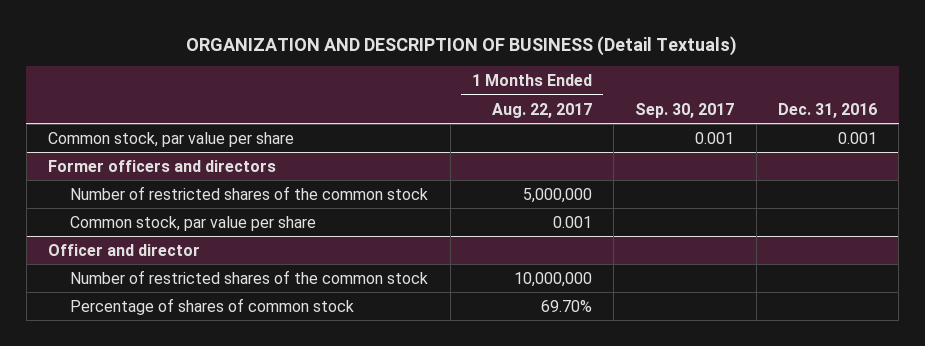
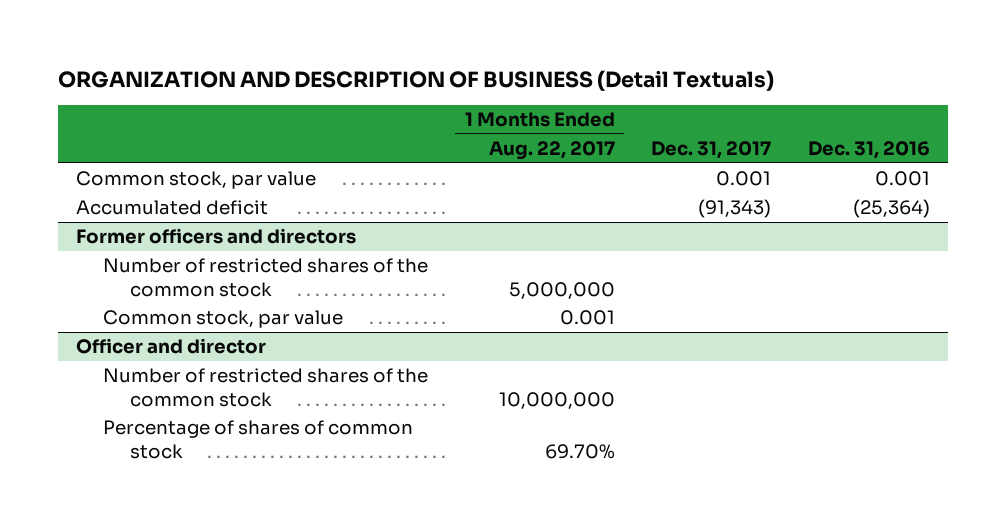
[635,102,735,118] Sep. 30, 2017 -> none
none -> [651,140,772,159] Dec. 31, 2017
[47,131,294,147] Common stock, par value per share -> [76,171,317,190] Common stock, par value
none -> [76,200,269,216] Accumulated deficit
[70,215,317,231] Common stock, par value per share -> [103,310,344,329] Common stock, par value

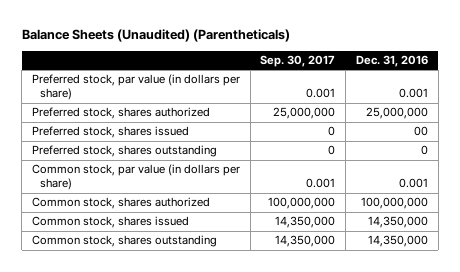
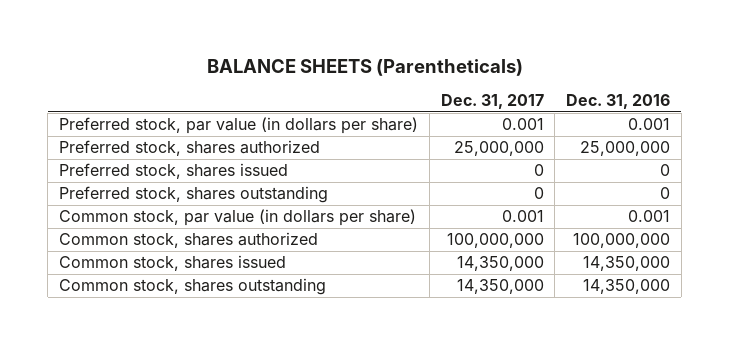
[21,29,290,43] Balance Sheets (Unaudited) (Parentheticals) -> [206,58,523,76] BALANCE SHEETS (Parentheticals)
[260,54,336,67] Sep. 30, 2017 -> none
none -> [440,94,544,110] Dec. 31, 2017
[413,126,428,137] 00 -> [660,164,671,177] 0

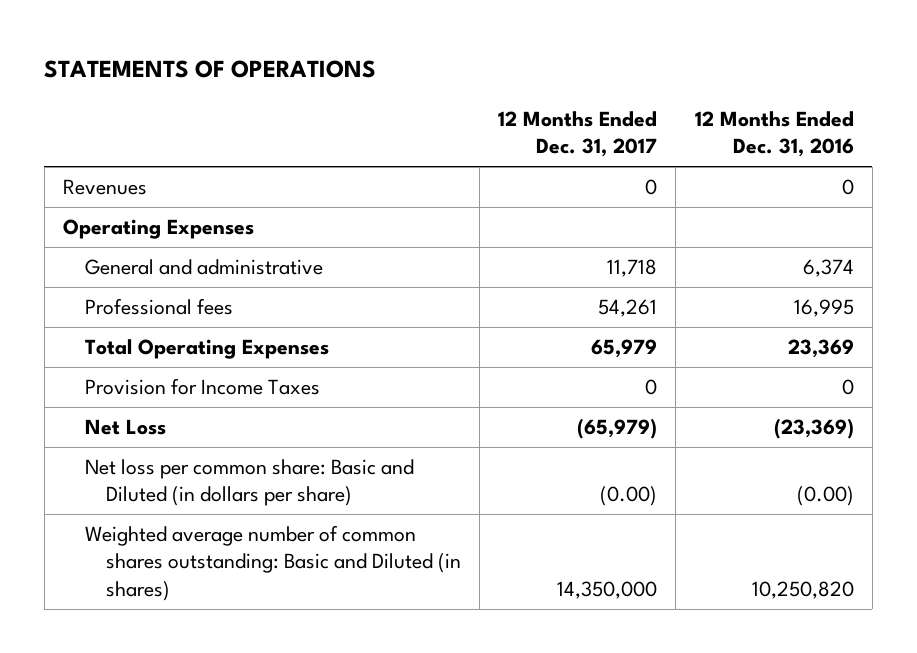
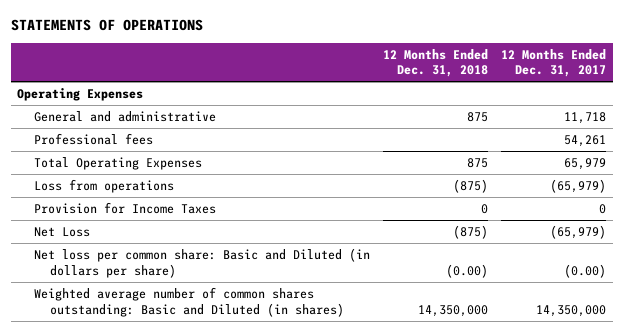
[694,110,854,158] 12 Months Ended Dec. 31, 2016 -> none
none -> [382,48,488,78] 12 Months Ended Dec. 31, 2018
[62,179,147,196] Revenues -> none
none -> [33,178,174,193] Loss from operations

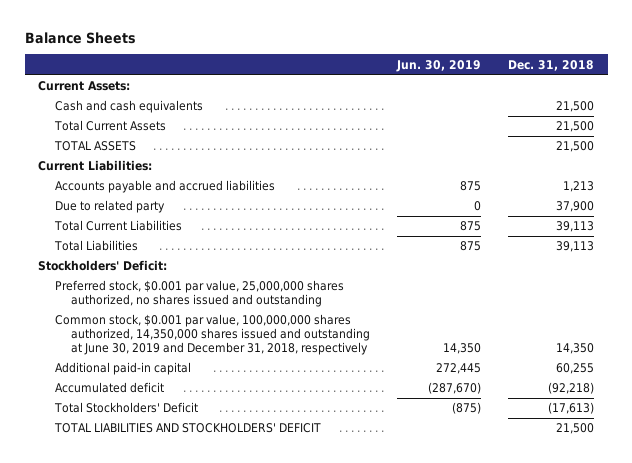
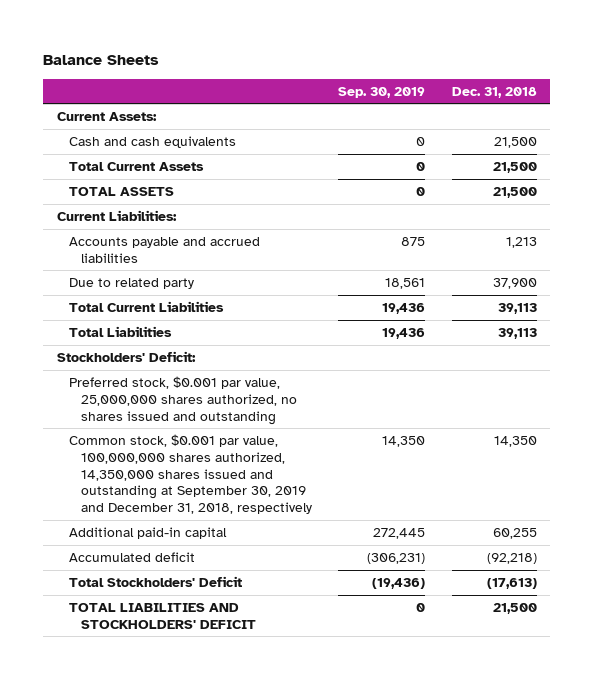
[396,59,482,72] Jun. 30, 2019 -> none
none -> [338,86,426,98] Sep. 30, 2019
[54,314,371,355] Common stock, $0.001 par value, 100,000,000 shares authorized, 14,350,000 shares issued and outstanding at June 30, 2019 and December 31, 2018, respectively -> [68,433,312,515] Common stock, $0.001 par value, 100,000,000 shares authorized, 14,350,000 shares issued and outstanding at September 30, 2019 and December 31, 2018, respectively

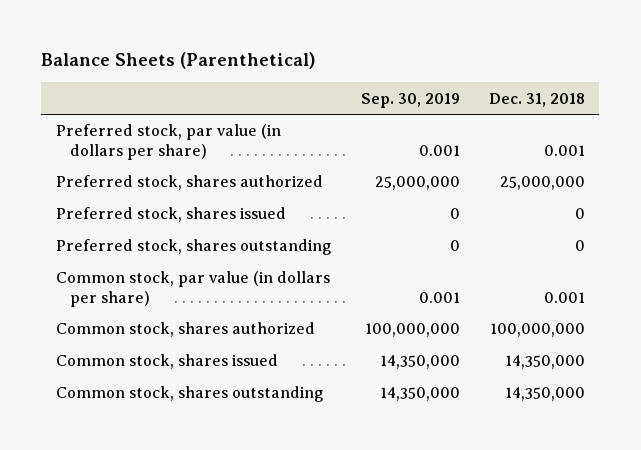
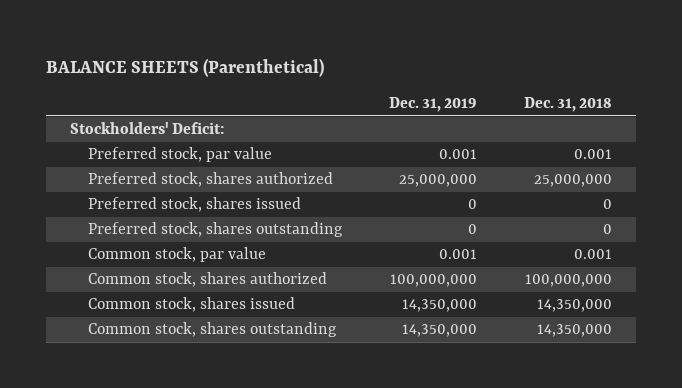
[41,52,317,70] Balance Sheets (Parenthetical) -> [46,58,325,78] BALANCE SHEETS (Parenthetical)
[360,92,460,108] Sep. 30, 2019 -> none
none -> [389,96,478,112] Dec. 31, 2019
none -> [69,122,224,135] Stockholders' Deficit:
[55,124,281,160] Preferred stock, par value (in dollars per share) -> [88,147,273,163] Preferred stock, par value
[55,271,330,307] Common stock, par value (in dollars per share) -> [88,247,267,263] Common stock, par value

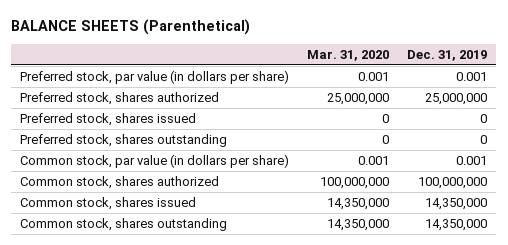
[524,96,613,112] Dec. 31, 2018 -> none
none -> [307,49,390,61] Mar. 31, 2020
[69,122,224,135] Stockholders' Deficit: -> none
[88,147,273,163] Preferred stock, par value -> [20,69,290,84] Preferred stock, par value (in dollars per share)
[88,247,267,263] Common stock, par value -> [20,153,290,168] Common stock, par value (in dollars per share)

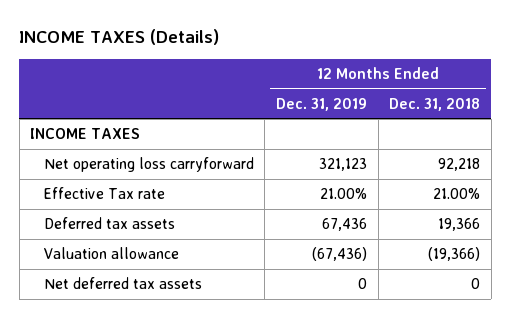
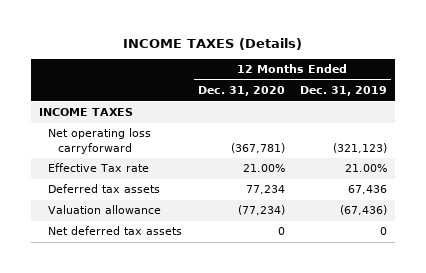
[389,97,481,111] Dec. 31, 2018 -> none
none -> [197,86,285,97] Dec. 31, 2020
[319,158,368,172] 321,123 -> [333,142,388,153] (321,123)

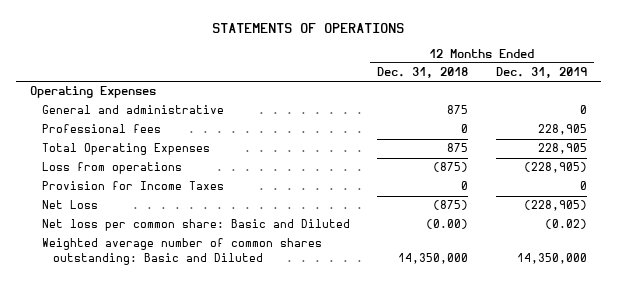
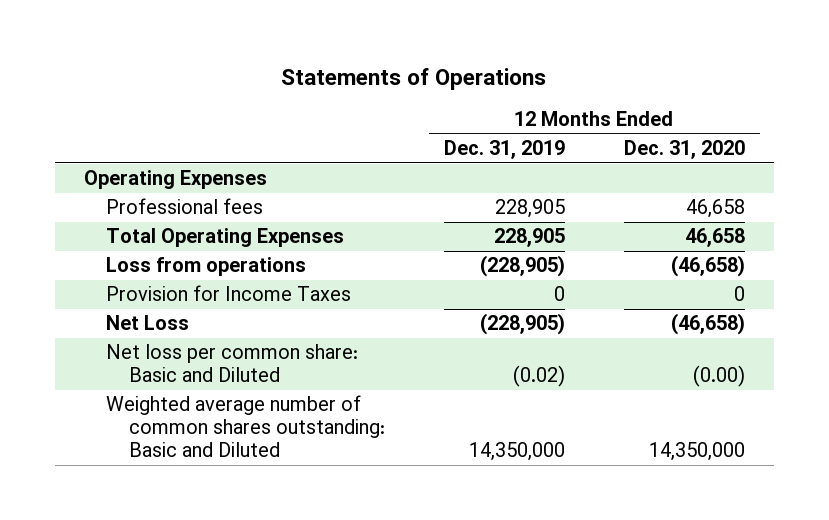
[212,23,405,34] STATEMENTS OF OPERATIONS -> [281,68,547,91] Statements of Operations
[377,67,469,79] Dec. 31, 2018 -> none
none -> [623,140,745,160] Dec. 31, 2020
[41,105,224,115] General and administrative -> none

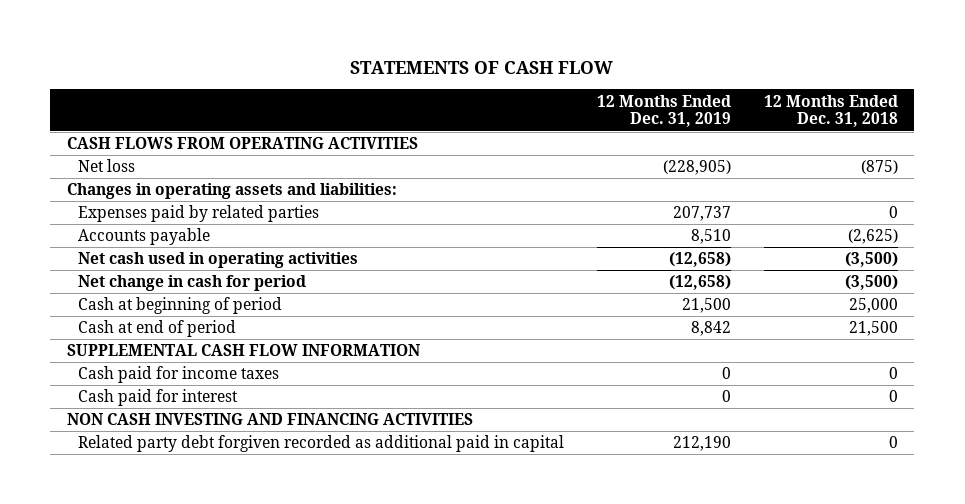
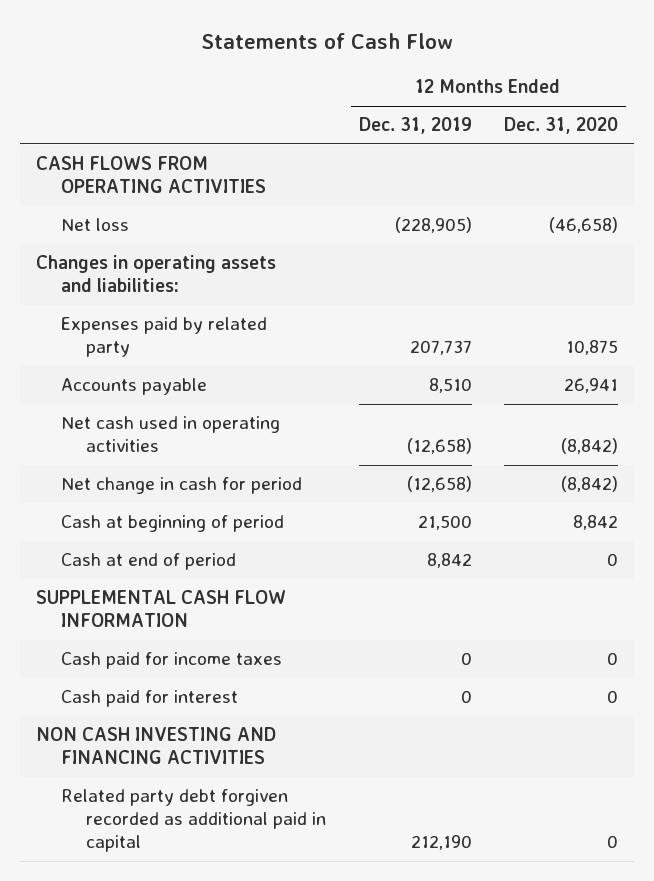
[350,60,614,74] STATEMENTS OF CASH FLOW -> [201,33,454,50] Statements of Cash Flow
[763,94,898,128] 12 Months Ended Dec. 31, 2018 -> none
none -> [504,117,619,135] Dec. 31, 2020
[78,205,320,223] Expenses paid by related parties -> [61,317,268,358] Expenses paid by related party

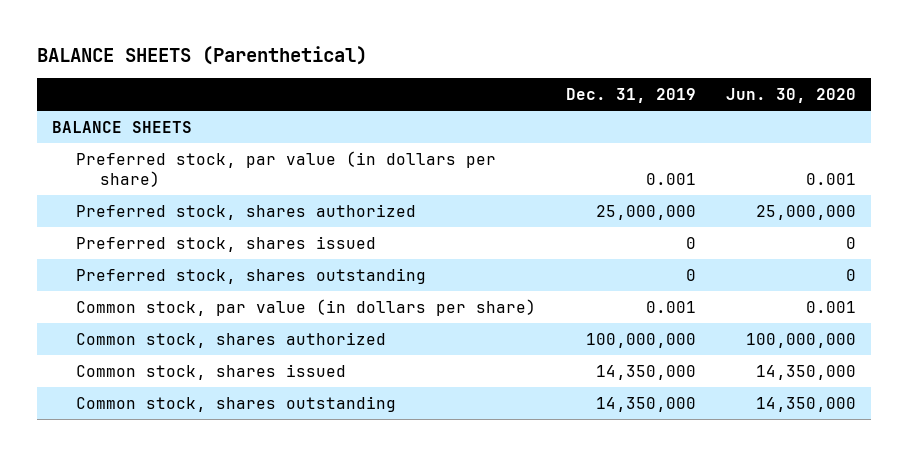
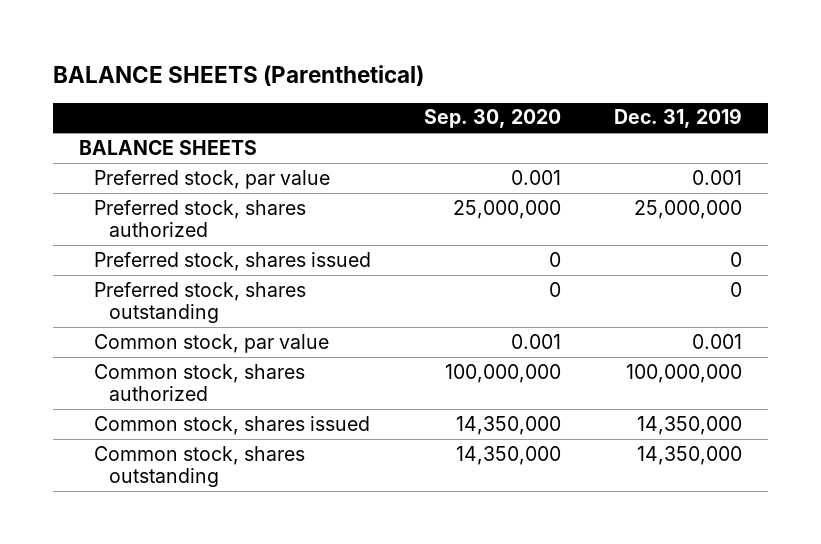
[725,88,856,104] Jun. 30, 2020 -> none
none -> [424,109,562,129] Sep. 30, 2020
[75,150,496,188] Preferred stock, par value (in dollars per share) -> [94,169,331,189] Preferred stock, par value
[75,298,536,316] Common stock, par value (in dollars per share) -> [94,333,330,353] Common stock, par value

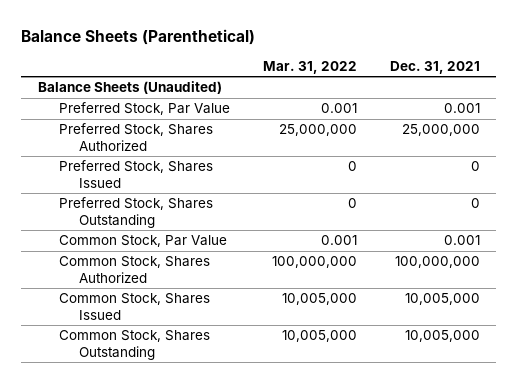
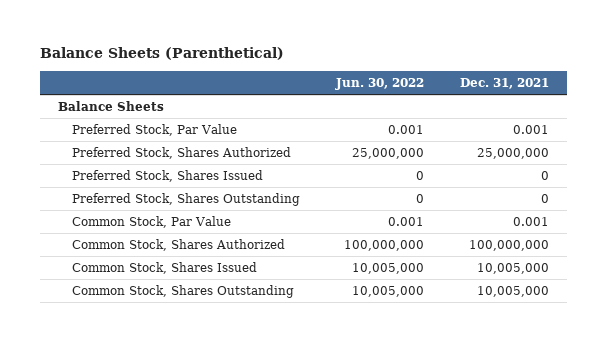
[262,60,357,74] Mar. 31, 2022 -> none
none -> [335,77,425,90] Jun. 30, 2022
[37,81,222,95] Balance Sheets (Unaudited) -> [57,101,164,112] Balance Sheets

